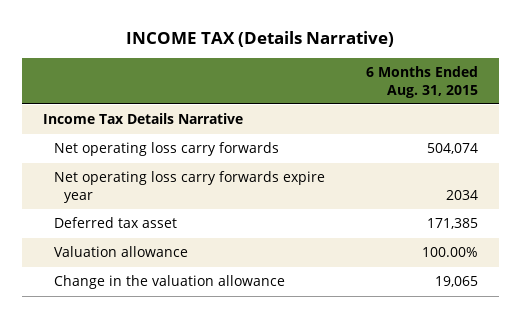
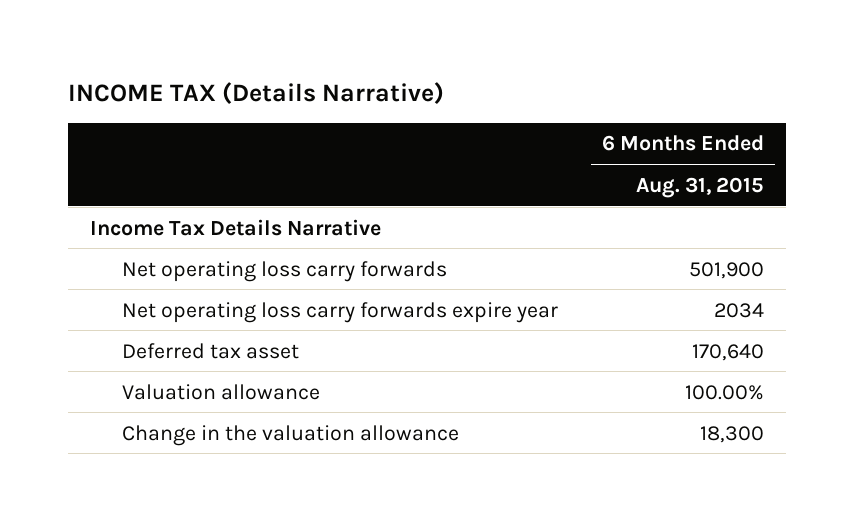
[427,143,479,155] 504,074 -> [688,261,764,279] 501,900
[427,218,479,230] 171,385 -> [691,343,764,361] 170,640
[435,276,479,288] 19,065 -> [699,425,764,443] 18,300

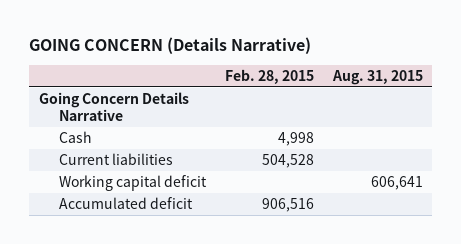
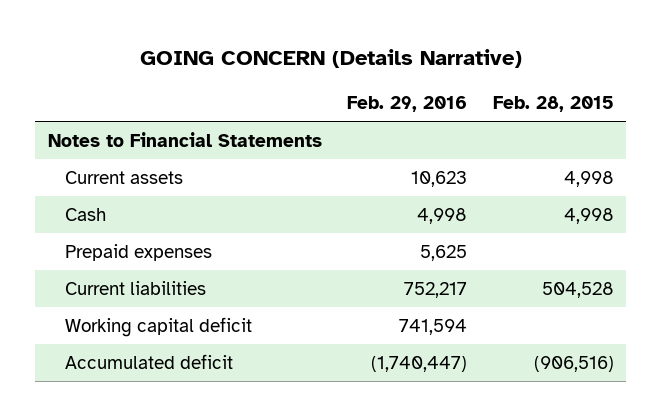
[331,69,423,85] Aug. 31, 2015 -> none
none -> [347,96,468,113] Feb. 29, 2016
[38,92,189,122] Going Concern Details Narrative -> none
none -> [47,132,322,148] Notes to Financial Statements
none -> [65,171,184,185] Current assets
none -> [65,244,213,262] Prepaid expenses
[261,198,314,213] 906,516 -> [533,356,614,373] (906,516)

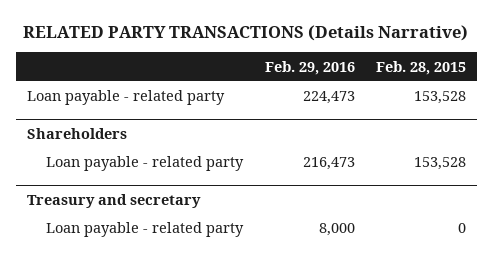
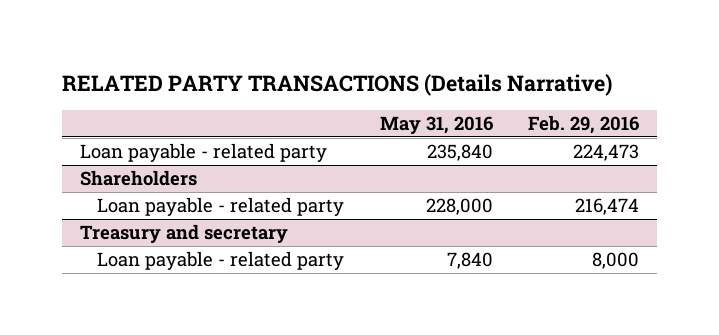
[376,60,467,75] Feb. 28, 2015 -> none
none -> [379,116,493,135] May 31, 2016
[302,157,355,171] 216,473 -> [575,198,640,216] 216,474

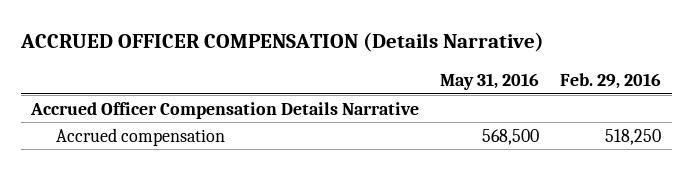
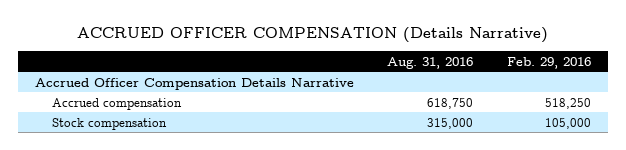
[440,73,540,91] May 31, 2016 -> none
none -> [387,56,474,69] Aug. 31, 2016
none -> [52,117,168,130] Stock compensation

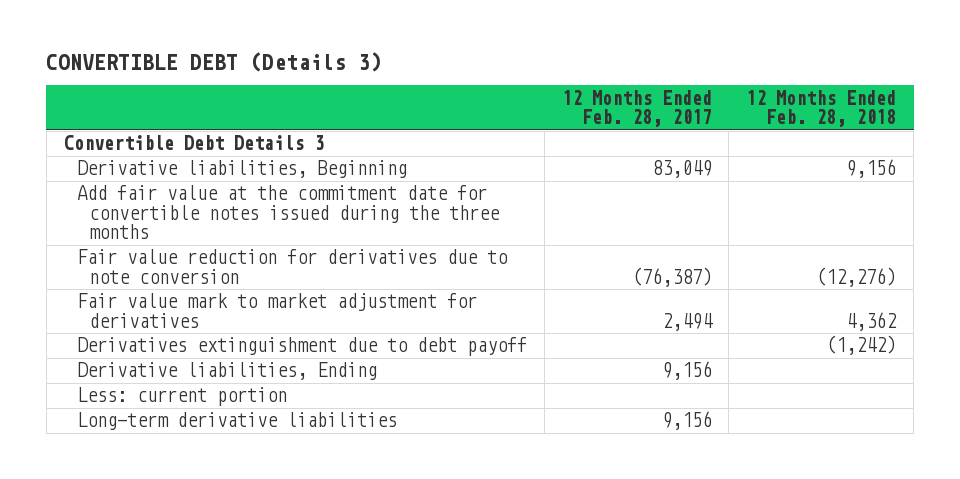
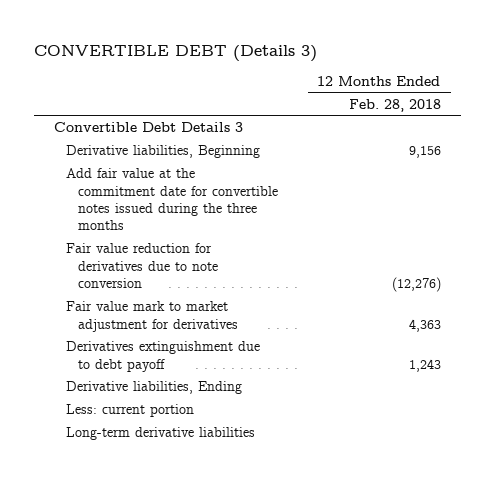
[561,89,712,128] 12 Months Ended Feb. 28, 2017 -> none
[846,311,898,331] 4,362 -> [408,318,441,332] 4,363
[826,335,897,356] (1,242) -> [408,358,441,372] 1,243

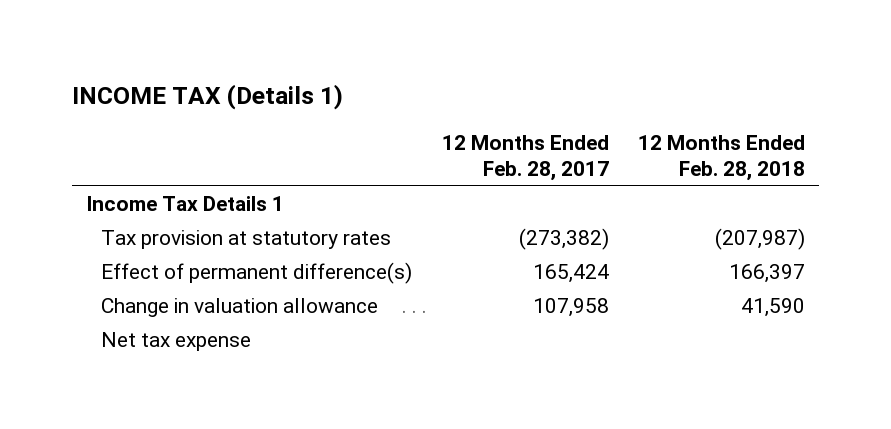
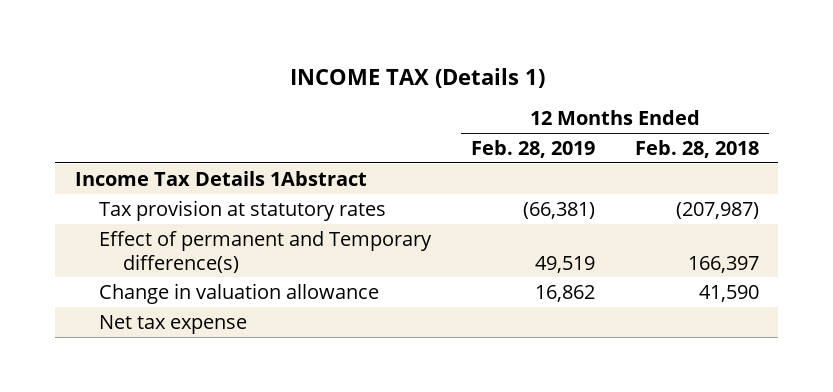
[441,134,609,182] 12 Months Ended Feb. 28, 2017 -> none
none -> [470,139,595,158] Feb. 28, 2019
[86,196,285,212] Income Tax Details 1 -> [74,170,367,186] Income Tax Details 1Abstract
[101,262,413,285] Effect of permanent difference(s) -> [98,230,432,273] Effect of permanent and Temporary difference(s)

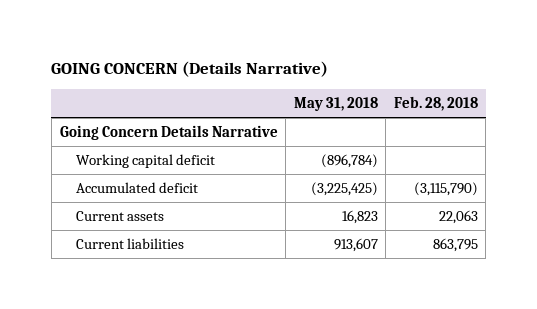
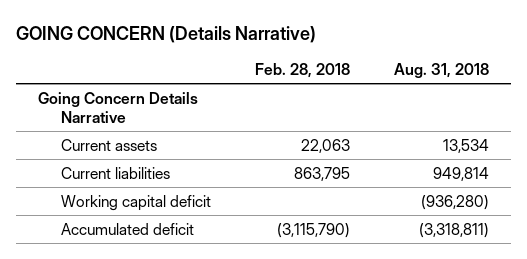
[293,97,378,112] May 31, 2018 -> none
none -> [394,62,490,78] Aug. 31, 2018
[75,154,215,169] Working capital deficit -> [61,194,212,211] Working capital deficit
[75,182,198,194] Accumulated deficit -> [61,222,195,235] Accumulated deficit

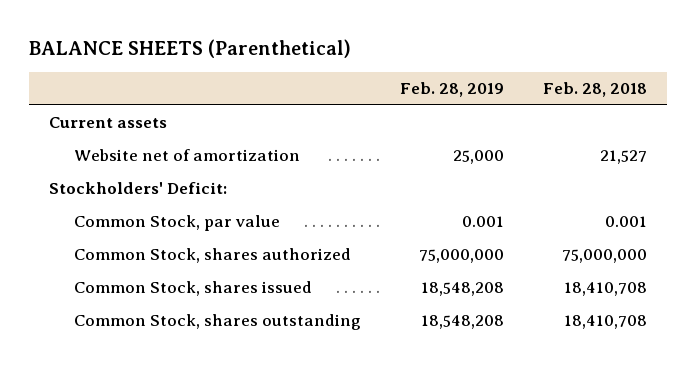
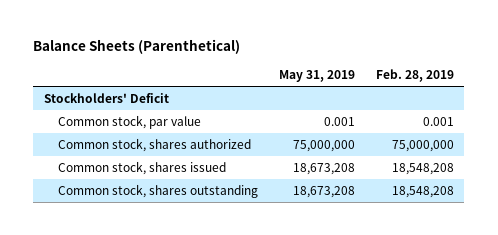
[29,39,352,59] BALANCE SHEETS (Parenthetical) -> [33,39,241,55] Balance Sheets (Parenthetical)
[543,82,648,98] Feb. 28, 2018 -> none
none -> [279,70,356,83] May 31, 2019
[48,117,167,129] Current assets -> none
[73,149,300,162] Website net of amortization -> none
[48,182,227,195] Stockholders' Deficit: -> [43,92,169,103] Stockholders' Deficit
[73,215,280,232] Common Stock, par value -> [58,114,202,129] Common stock, par value
[73,248,351,264] Common Stock, shares authorized -> [58,137,252,152] Common stock, shares authorized
[73,281,312,297] Common Stock, shares issued -> [58,160,227,175] Common stock, shares issued
[73,314,361,331] Common Stock, shares outstanding -> [58,183,259,198] Common stock, shares outstanding

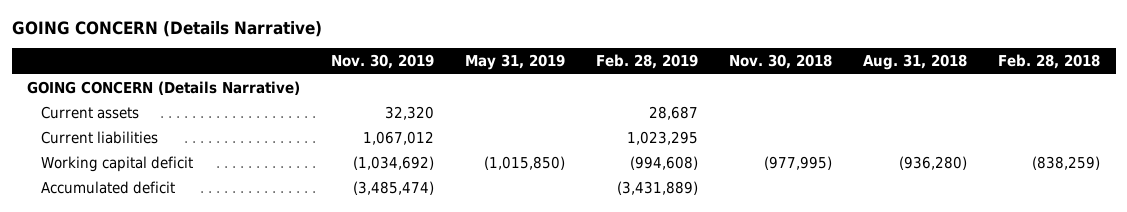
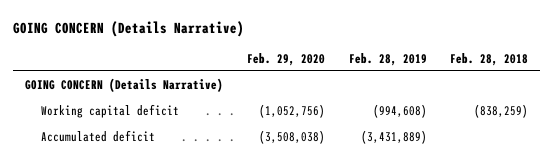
[331,54,435,70] Nov. 30, 2019 -> none
[465,54,566,71] May 31, 2019 -> none
[729,54,833,70] Nov. 30, 2018 -> none
[863,54,968,71] Aug. 31, 2018 -> none
none -> [246,52,325,66] Feb. 29, 2020
[41,105,140,119] Current assets -> none
[41,130,159,144] Current liabilities -> none

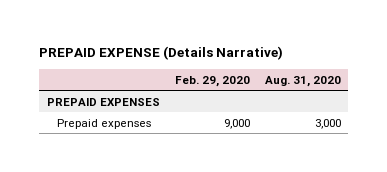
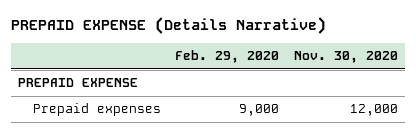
[264,75,341,87] Aug. 31, 2020 -> none
none -> [293,51,398,64] Nov. 30, 2020
[46,97,160,106] PREPAID EXPENSES -> [17,78,138,88] PREPAID EXPENSE

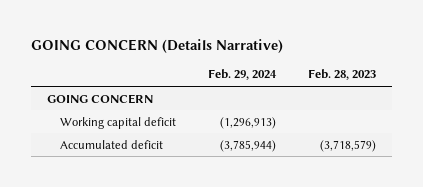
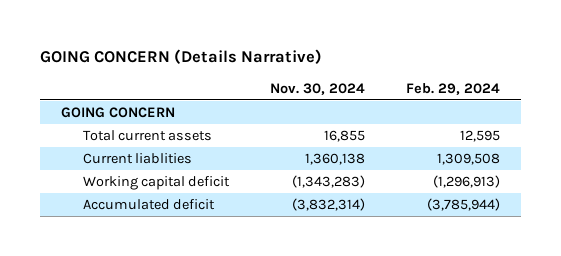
[308,69,377,81] Feb. 28, 2023 -> none
none -> [270,82,366,95] Nov. 30, 2024
none -> [82,130,212,142] Total current assets
none -> [82,153,192,165] Current liablities

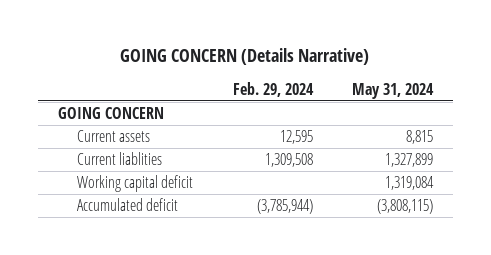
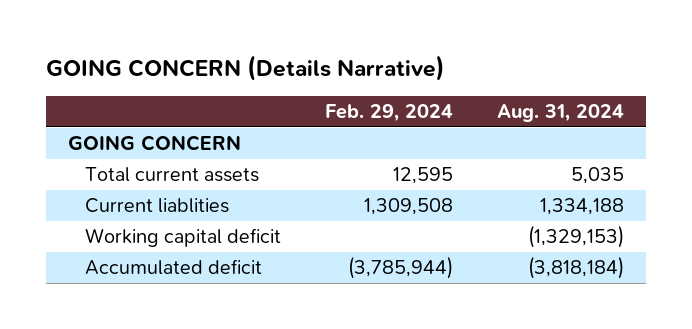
[352,82,435,99] May 31, 2024 -> none
none -> [497,104,625,123] Aug. 31, 2024
[77,130,151,143] Current assets -> [85,167,260,183] Total current assets

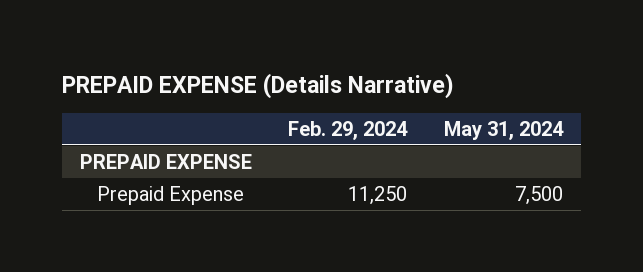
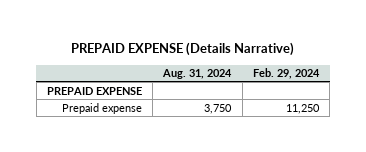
[443,120,564,140] May 31, 2024 -> none
none -> [162,69,233,80] Aug. 31, 2024
[96,185,244,205] Prepaid Expense -> [61,102,142,114] Prepaid expense

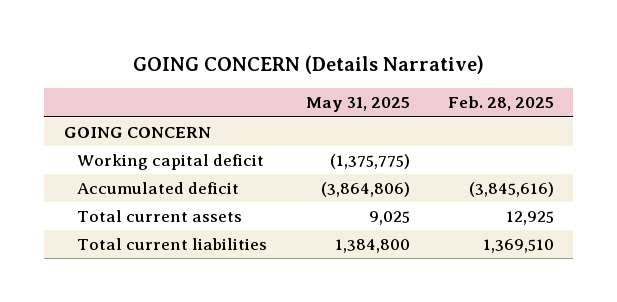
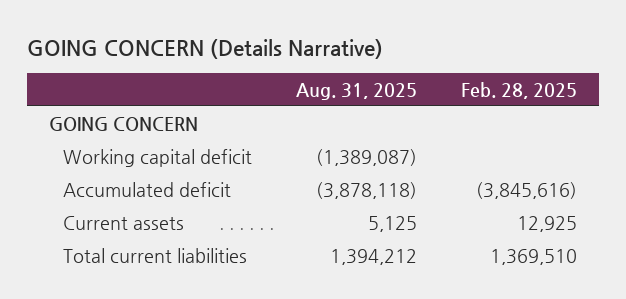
[305,97,410,113] May 31, 2025 -> none
none -> [296,82,418,100] Aug. 31, 2025
[77,210,243,223] Total current assets -> [63,215,185,230] Current assets

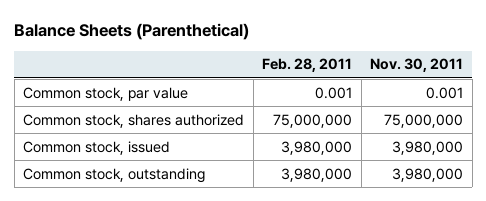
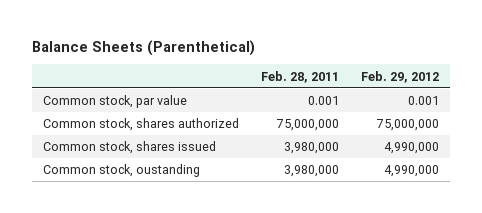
[370,58,464,73] Nov. 30, 2011 -> none
none -> [361,70,440,83] Feb. 29, 2012
[23,140,171,155] Common stock, issued -> [43,141,217,155] Common stock, shares issued
[23,167,206,183] Common stock, outstanding -> [43,164,201,178] Common stock, oustanding

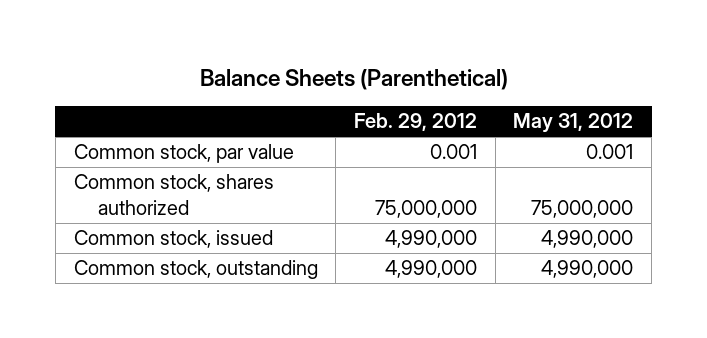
[261,70,340,83] Feb. 28, 2011 -> none
none -> [513,113,634,134] May 31, 2012
[43,141,217,155] Common stock, shares issued -> [73,230,273,249] Common stock, issued
[43,164,201,178] Common stock, oustanding -> [73,260,318,280] Common stock, outstanding

